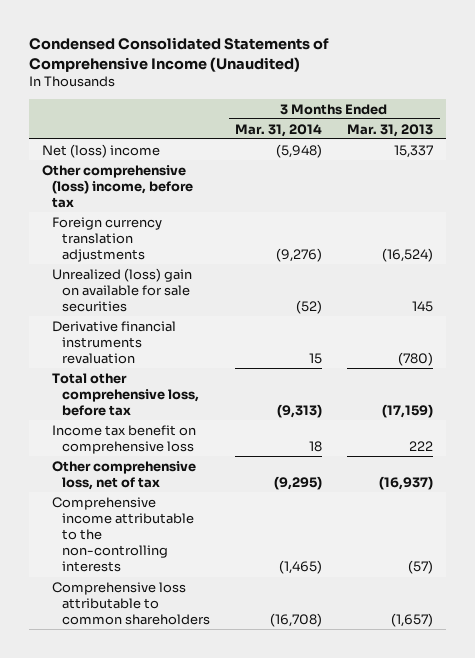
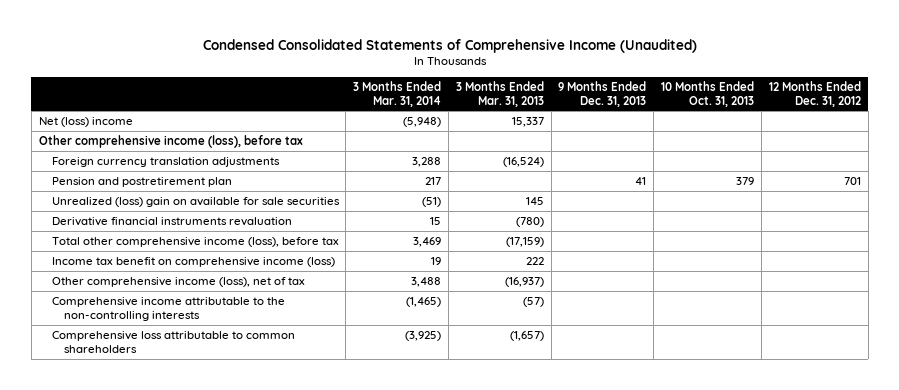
none -> [558,80,647,107] 9 Months Ended Dec. 31, 2013
none -> [661,80,755,107] 10 Months Ended Oct. 31, 2013
none -> [768,80,861,107] 12 Months Ended Dec. 31, 2012
[41,164,193,208] Other comprehensive (loss) income, before tax -> [38,134,303,148] Other comprehensive income (loss), before tax
[275,247,322,262] (9,276) -> [412,156,442,167] 3,288
none -> [51,176,232,187] Pension and postretirement plan
[295,299,322,314] (52) -> [422,196,442,207] (51)
[51,372,199,416] Total other comprehensive loss, before tax -> [51,236,339,247] Total other comprehensive income (loss), before tax
[276,403,322,418] (9,313) -> [413,236,442,247] 3,469
[51,424,196,454] Income tax benefit on comprehensive loss -> [51,256,335,267] Income tax benefit on comprehensive income (loss)
[308,440,322,452] 18 -> [431,256,442,265] 19
[51,460,196,490] Other comprehensive loss, net of tax -> [51,276,305,287] Other comprehensive income (loss), net of tax
[273,475,322,490] (9,295) -> [411,276,442,287] 3,488
[269,612,322,627] (16,708) -> [405,330,442,341] (3,925)

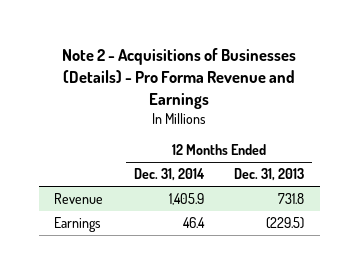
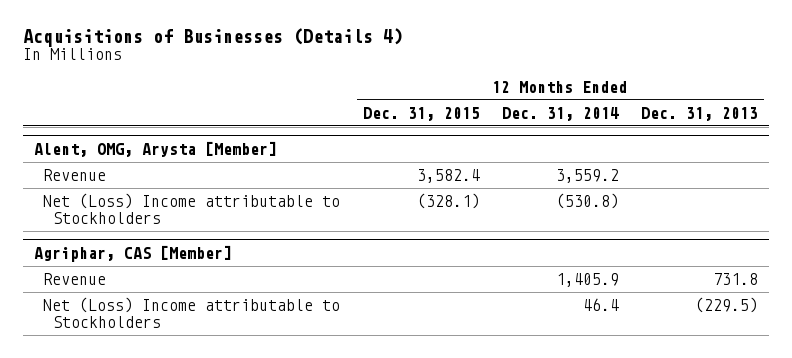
[62,47,297,109] Note 2 - Acquisitions of Businesses (Details) - Pro Forma Revenue and Earnings -> [22,27,403,47] Acquisitions of Businesses (Details 4)
none -> [362,106,480,121] Dec. 31, 2015
none -> [33,140,277,157] Alent, OMG, Arysta [Member]
none -> [43,169,107,182] Revenue
none -> [43,193,341,225] Net (Loss) Income attributable to Stockholders
none -> [33,244,232,262] Agriphar, CAS [Member]
[54,217,102,233] Earnings -> [43,297,341,329] Net (Loss) Income attributable to Stockholders

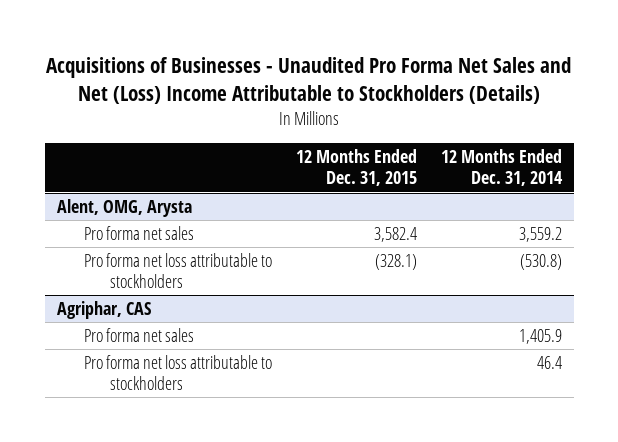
[22,27,403,47] Acquisitions of Businesses (Details 4) -> [46,56,572,104] Acquisitions of Businesses - Unaudited Pro Forma Net Sales and Net (Loss) Income Attributable to Stockholders (Details)
[641,106,759,121] Dec. 31, 2013 -> none
[33,140,277,157] Alent, OMG, Arysta [Member] -> [56,198,192,217] Alent, OMG, Arysta
[43,169,107,182] Revenue -> [83,225,194,240] Pro forma net sales
[43,193,341,225] Net (Loss) Income attributable to Stockholders -> [83,252,272,289] Pro forma net loss attributable to stockholders
[33,244,232,262] Agriphar, CAS [Member] -> [56,300,151,319] Agriphar, CAS
[43,273,107,286] Revenue -> [83,327,194,342] Pro forma net sales
[43,297,341,329] Net (Loss) Income attributable to Stockholders -> [83,354,272,391] Pro forma net loss attributable to stockholders

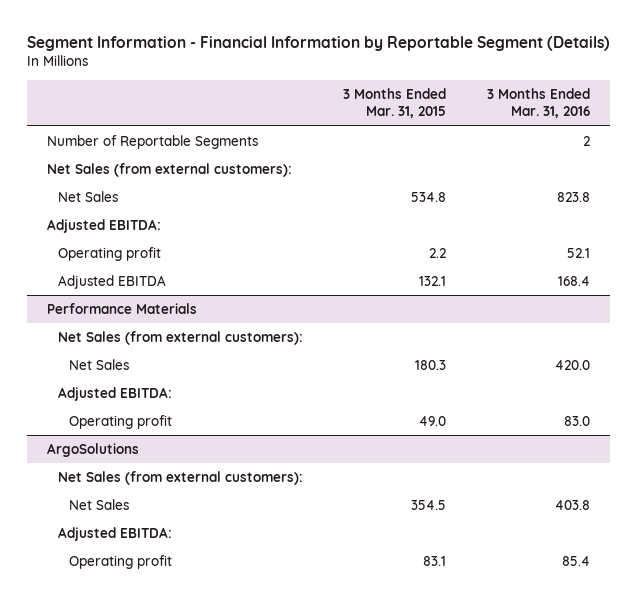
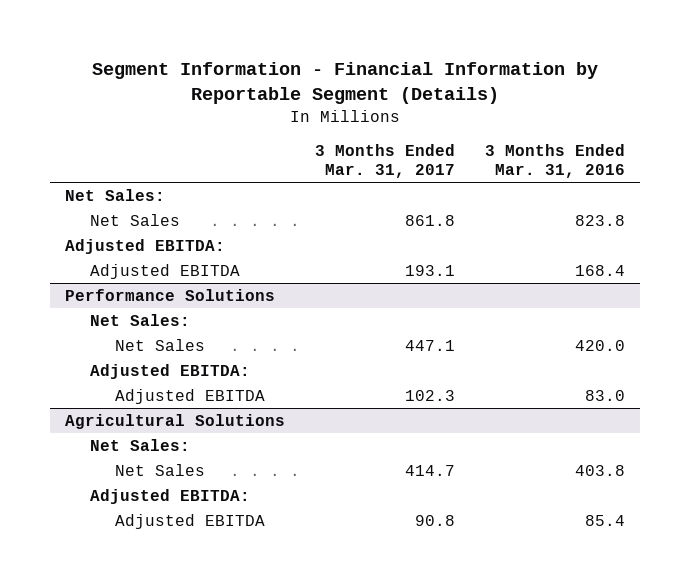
[343,87,447,119] 3 Months Ended Mar. 31, 2015 -> none
none -> [315,143,456,179] 3 Months Ended Mar. 31, 2017
[46,135,258,150] Number of Reportable Segments -> none
[46,163,292,178] Net Sales (from external customers): -> [64,188,165,201] Net Sales:
[57,247,161,262] Operating profit -> none
[46,303,197,315] Performance Materials -> [64,288,275,301] Performance Solutions
[57,331,303,346] Net Sales (from external customers): -> [89,313,190,326] Net Sales:
[68,415,172,430] Operating profit -> none
none -> [114,388,265,404] Adjusted EBITDA
[46,443,139,458] ArgoSolutions -> [64,413,285,429] Agricultural Solutions
[57,471,303,486] Net Sales (from external customers): -> [89,438,190,451] Net Sales:
[68,555,172,570] Operating profit -> [114,513,265,529] Adjusted EBITDA

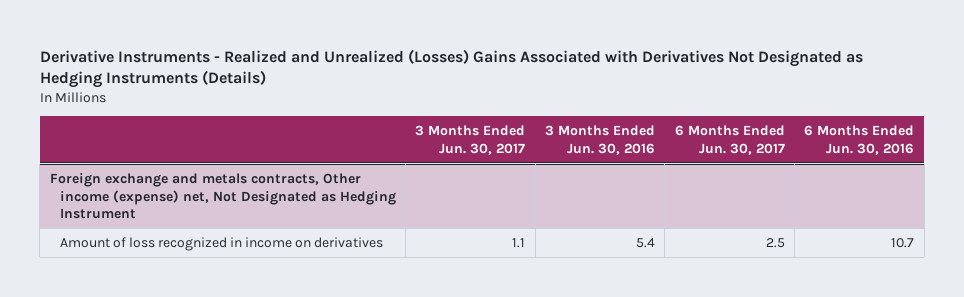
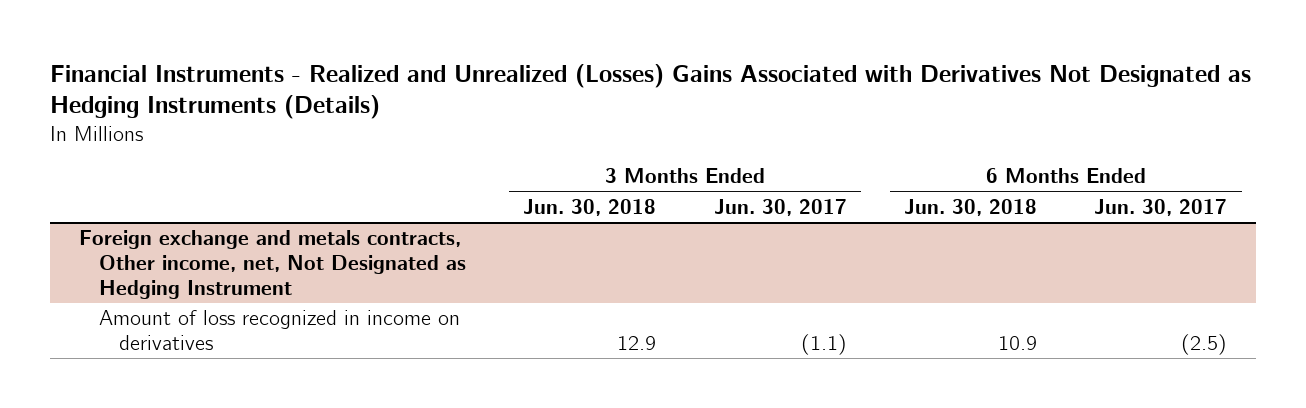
[39,48,863,89] Derivative Instruments - Realized and Unrealized (Losses) Gains Associated with Derivatives Not Designated as Hedging Instruments (Details) -> [49,63,1251,120] Financial Instruments - Realized and Unrealized (Losses) Gains Associated with Derivatives Not Designated as Hedging Instruments (Details)
[545,124,656,155] 3 Months Ended Jun. 30, 2016 -> none
[804,124,915,155] 6 Months Ended Jun. 30, 2016 -> none
none -> [523,199,657,217] Jun. 30, 2018
none -> [903,199,1037,217] Jun. 30, 2018
[49,172,396,220] Foreign exchange and metals contracts, Other income (expense) net, Not Designated as Hedging Instrument -> [78,230,467,299] Foreign exchange and metals contracts, Other income, net, Not Designated as Hedging Instrument
[512,237,526,248] 1.1 -> [800,334,847,356] (1.1)
[765,237,785,248] 2.5 -> [1181,334,1228,356] (2.5)

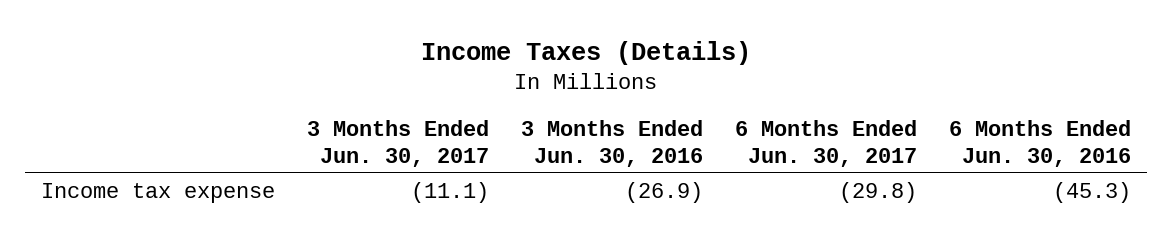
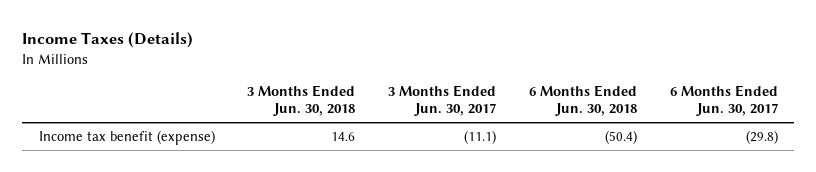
[521,119,704,168] 3 Months Ended Jun. 30, 2016 -> none
[949,119,1132,168] 6 Months Ended Jun. 30, 2016 -> none
none -> [247,85,356,117] 3 Months Ended Jun. 30, 2018
none -> [528,85,637,117] 6 Months Ended Jun. 30, 2018
[41,183,276,204] Income tax expense -> [38,130,215,146] Income tax benefit (expense)

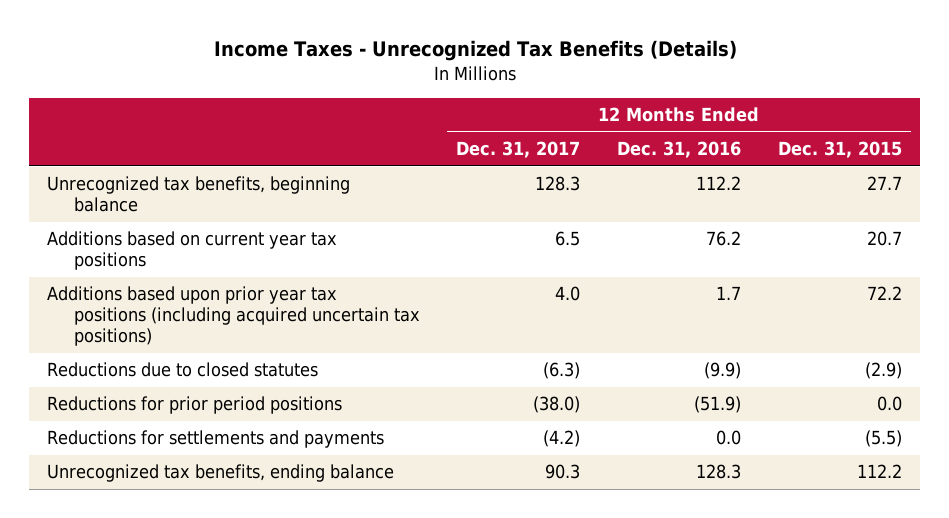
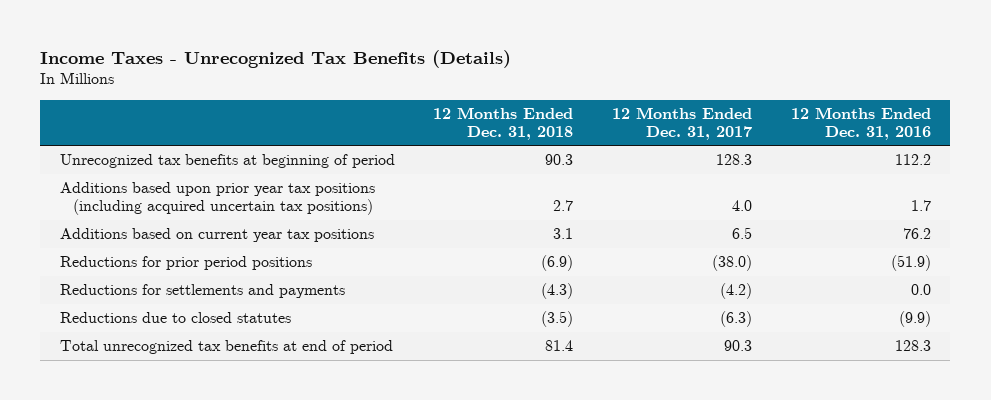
[777,141,902,159] Dec. 31, 2015 -> none
none -> [433,106,574,140] 12 Months Ended Dec. 31, 2018
[47,176,351,213] Unrecognized tax benefits, beginning balance -> [59,154,395,169] Unrecognized tax benefits at beginning of period
[47,231,338,271] Additions based on current year tax positions -> [59,228,374,243] Additions based on current year tax positions
[47,362,319,378] Reductions due to closed statutes -> [59,312,291,324] Reductions due to closed statutes
[47,464,395,483] Unrecognized tax benefits, ending balance -> [59,340,393,355] Total unrecognized tax benefits at end of period

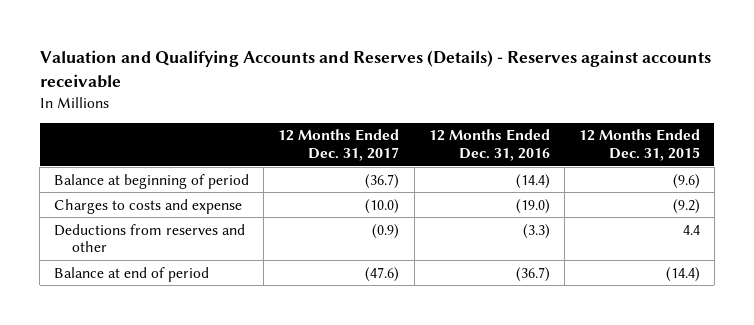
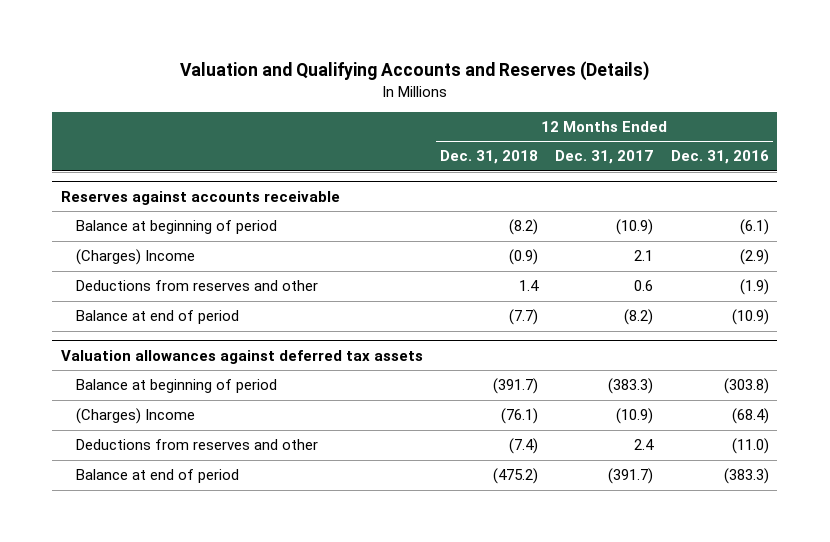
[39,50,711,89] Valuation and Qualifying Accounts and Reserves (Details) - Reserves against accounts receivable -> [179,61,649,82] Valuation and Qualifying Accounts and Reserves (Details)
[578,129,700,162] 12 Months Ended Dec. 31, 2015 -> none
none -> [440,150,539,165] Dec. 31, 2018
[54,198,243,214] Charges to costs and expense -> none
none -> [61,190,341,205] Reserves against accounts receivable
[365,173,400,189] (36.7) -> [616,219,654,236] (10.9)
[515,173,550,189] (14.4) -> [739,219,769,236] (6.1)
none -> [76,249,196,266] (Charges) Income
[372,223,400,239] (0.9) -> [634,280,654,292] 0.6
[522,223,550,239] (3.3) -> [739,279,769,296] (1.9)
[365,266,400,282] (47.6) -> [624,309,654,326] (8.2)
[515,266,550,282] (36.7) -> [731,309,769,326] (10.9)
none -> [61,349,424,364] Valuation allowances against deferred tax assets
none -> [76,379,278,394] Balance at beginning of period
none -> [76,408,196,425] (Charges) Income
none -> [76,439,319,451] Deductions from reserves and other
none -> [76,469,240,484] Balance at end of period

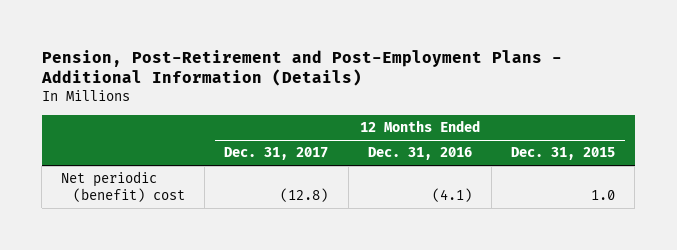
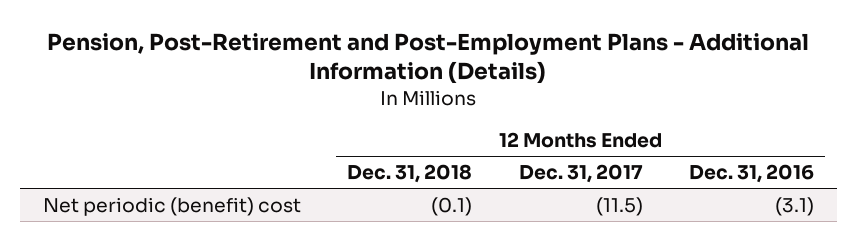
[511,147,616,161] Dec. 31, 2015 -> none
none -> [347,164,473,184] Dec. 31, 2018
[280,187,329,202] (12.8) -> [595,196,643,216] (11.5)
[431,187,472,202] (4.1) -> [774,196,814,216] (3.1)

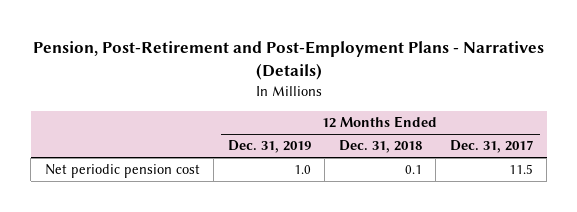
[47,32,810,85] Pension, Post-Retirement and Post-Employment Plans - Additional Information (Details) -> [32,41,544,81] Pension, Post-Retirement and Post-Employment Plans - Narratives (Details)
[688,164,814,184] Dec. 31, 2016 -> none
none -> [227,140,311,154] Dec. 31, 2019
[43,196,302,216] Net periodic (benefit) cost -> [44,164,200,179] Net periodic pension cost
[431,196,473,216] (0.1) -> [404,165,422,175] 0.1
[595,196,643,216] (11.5) -> [508,164,533,175] 11.5

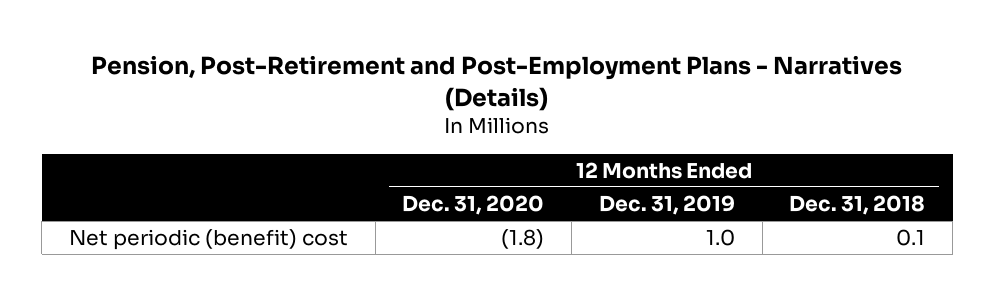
[449,140,533,154] Dec. 31, 2017 -> none
none -> [402,195,545,216] Dec. 31, 2020
[44,164,200,179] Net periodic pension cost -> [68,229,348,251] Net periodic (benefit) cost

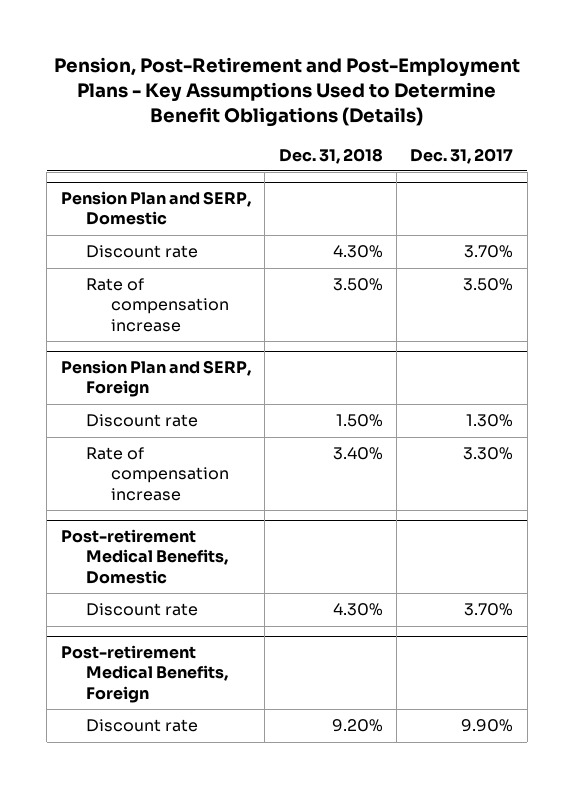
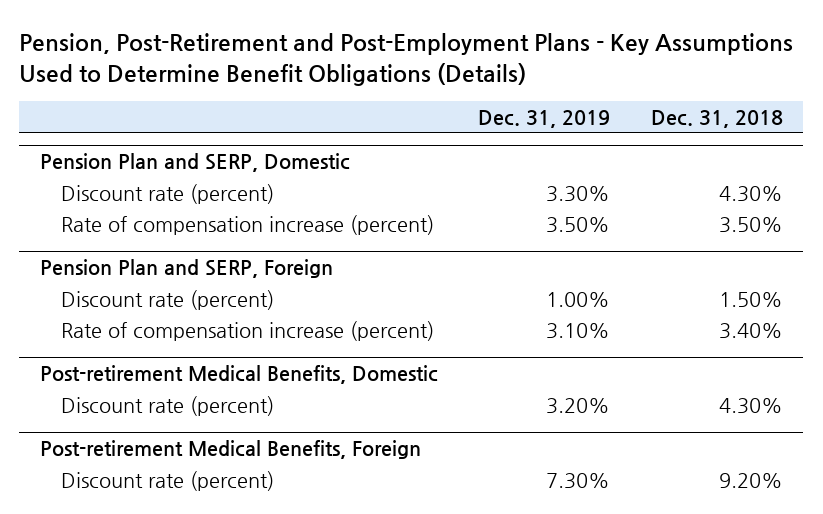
[410,147,514,164] Dec. 31, 2017 -> none
none -> [478,109,611,128] Dec. 31, 2019
[85,245,198,259] Discount rate -> [60,183,274,204] Discount rate (percent)
[85,278,230,332] Rate of compensation increase -> [60,214,434,235] Rate of compensation increase (percent)
[85,414,198,428] Discount rate -> [60,289,274,310] Discount rate (percent)
[85,447,230,501] Rate of compensation increase -> [60,320,434,341] Rate of compensation increase (percent)
[85,603,198,617] Discount rate -> [60,395,274,416] Discount rate (percent)
[85,719,198,733] Discount rate -> [60,470,274,491] Discount rate (percent)

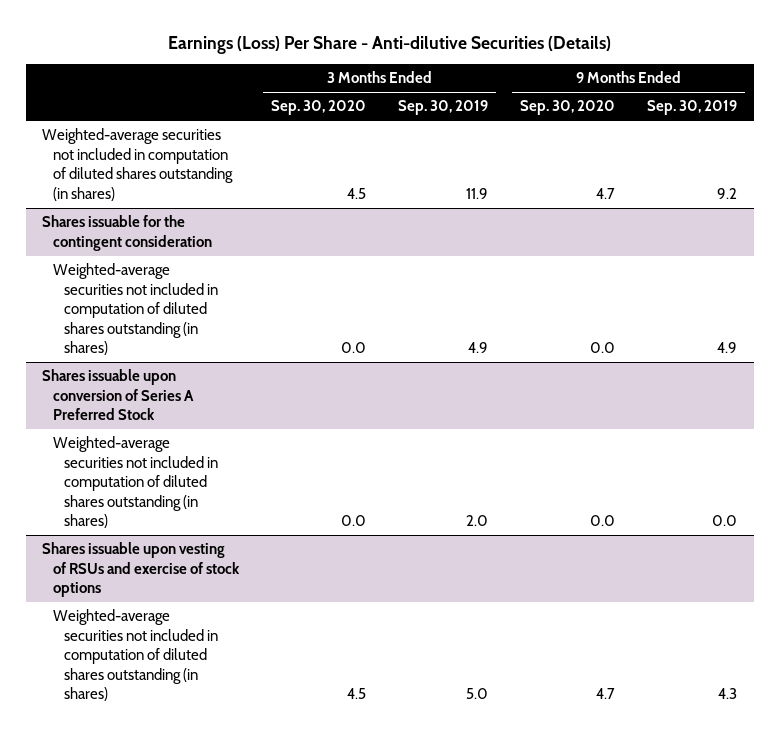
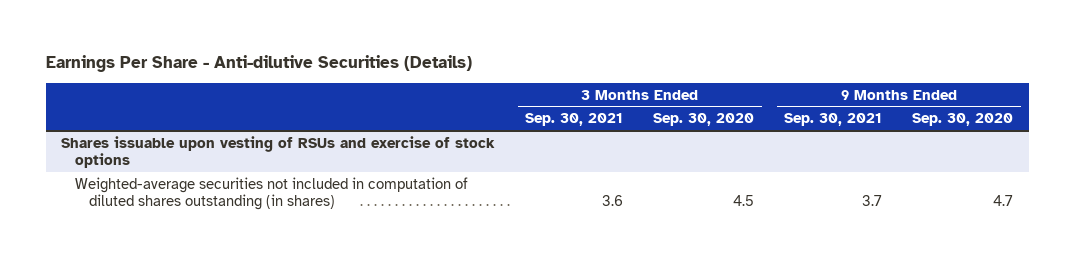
[167,36,611,55] Earnings (Loss) Per Share - Anti-dilutive Securities (Details) -> [45,55,472,73] Earnings Per Share - Anti-dilutive Securities (Details)
[398,100,489,116] Sep. 30, 2019 -> none
[647,100,738,116] Sep. 30, 2019 -> none
none -> [525,113,624,127] Sep. 30, 2021
none -> [784,113,883,127] Sep. 30, 2021
[41,128,233,201] Weighted-average securities not included in computation of diluted shares outstanding (in shares) -> none
[41,215,212,251] Shares issuable for the contingent consideration -> none
[52,263,218,356] Weighted-average securities not included in computation of diluted shares outstanding (in shares) -> none
[41,369,194,421] Shares issuable upon conversion of Series A Preferred Stock -> none
[52,436,218,529] Weighted-average securities not included in computation of diluted shares outstanding (in shares) -> none

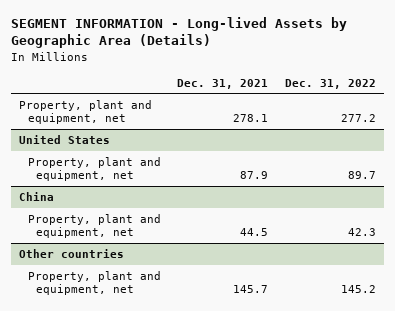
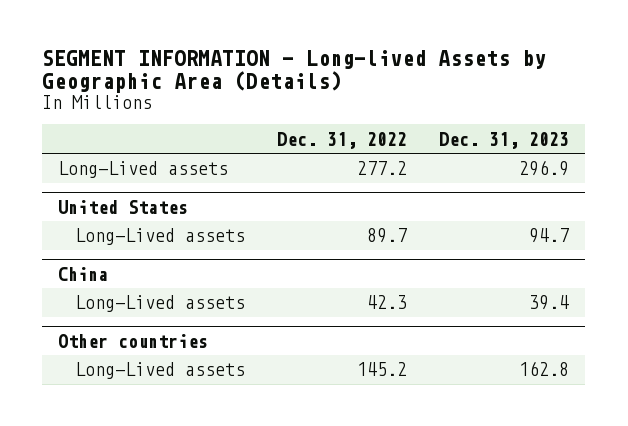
[177,78,269,89] Dec. 31, 2021 -> none
none -> [439,131,570,149] Dec. 31, 2023
[19,99,153,125] Property, plant and equipment, net -> [58,161,229,179] Long-Lived assets
[27,156,161,182] Property, plant and equipment, net -> [74,228,245,246] Long-Lived assets
[27,213,161,239] Property, plant and equipment, net -> [74,295,245,313] Long-Lived assets
[27,270,161,296] Property, plant and equipment, net -> [74,362,245,380] Long-Lived assets

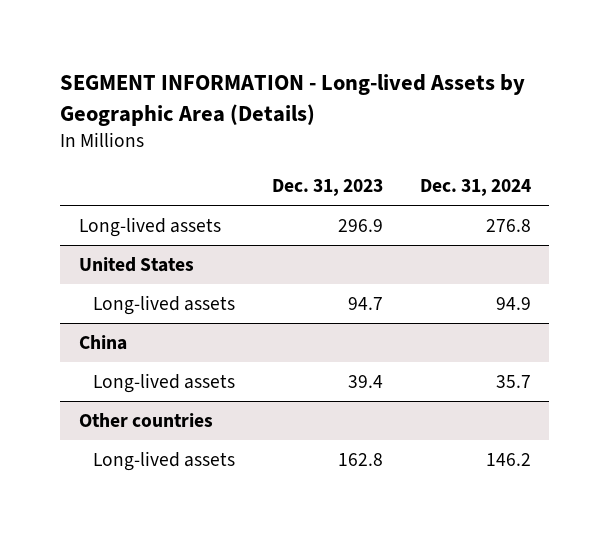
[277,131,408,149] Dec. 31, 2022 -> none
none -> [419,179,531,197] Dec. 31, 2024
[58,161,229,179] Long-Lived assets -> [78,216,221,237] Long-lived assets
[74,228,245,246] Long-Lived assets -> [93,294,236,315] Long-lived assets
[74,295,245,313] Long-Lived assets -> [93,372,236,393] Long-lived assets
[74,362,245,380] Long-Lived assets -> [93,450,236,471] Long-lived assets

